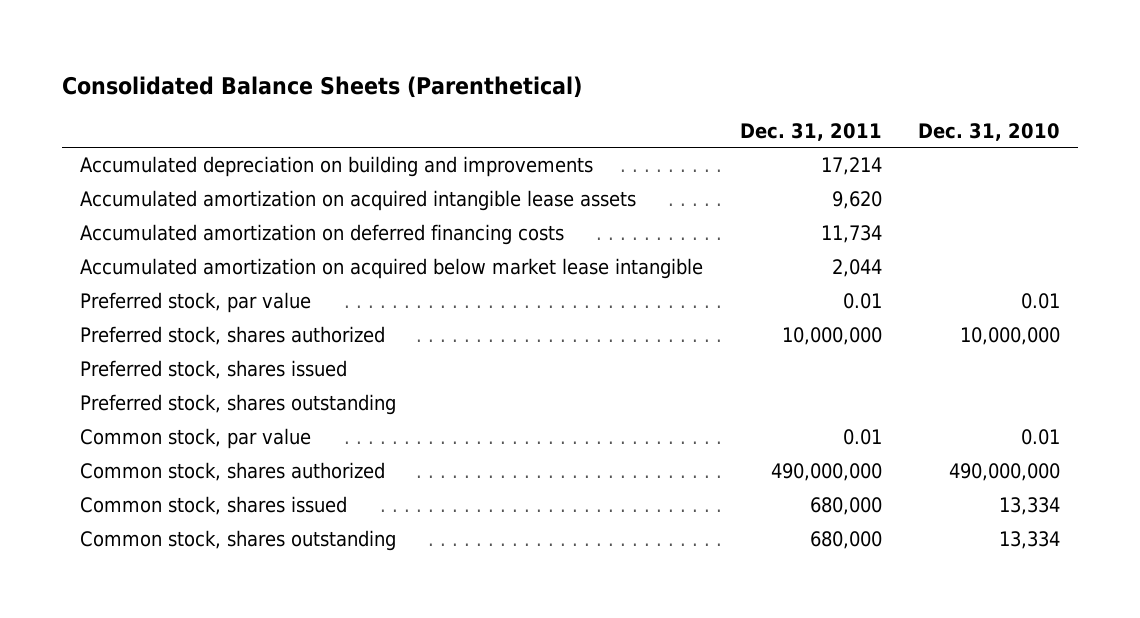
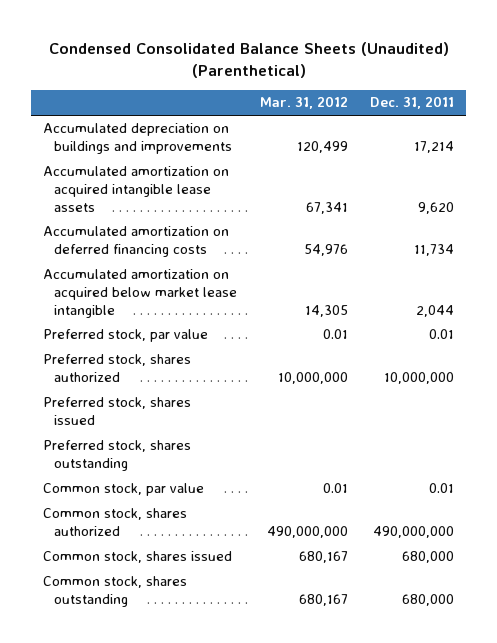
[62,75,583,98] Consolidated Balance Sheets (Parenthetical) -> [48,41,449,78] Condensed Consolidated Balance Sheets (Unaudited) (Parenthetical)
[917,122,1060,141] Dec. 31, 2010 -> none
none -> [259,96,348,110] Mar. 31, 2012
[80,156,594,178] Accumulated depreciation on building and improvements -> [42,123,233,155] Accumulated depreciation on buildings and improvements

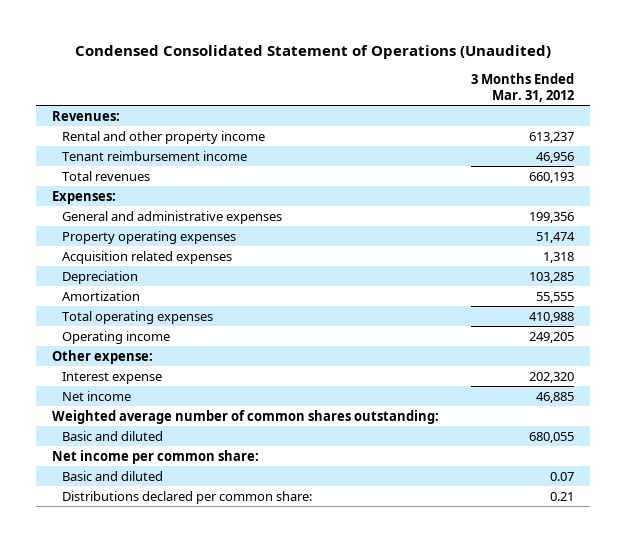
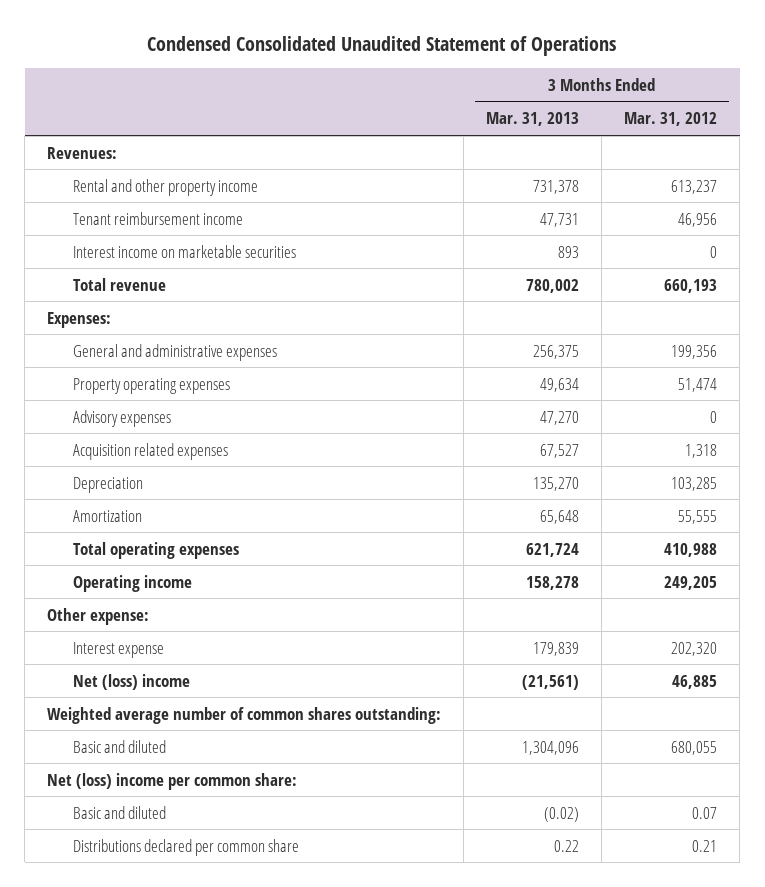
[75,45,552,60] Condensed Consolidated Statement of Operations (Unaudited) -> [147,36,617,57] Condensed Consolidated Unaudited Statement of Operations
none -> [486,112,580,127] Mar. 31, 2013
none -> [73,244,297,258] Interest income on marketable securities
[62,170,151,181] Total revenues -> [73,277,167,291] Total revenue
none -> [73,409,172,427] Advisory expenses
[62,390,132,401] Net income -> [73,673,191,690] Net (loss) income
[51,449,259,464] Net income per common share: -> [47,772,298,790] Net (loss) income per common share:
[62,490,313,504] Distributions declared per common share: -> [73,838,300,856] Distributions declared per common share

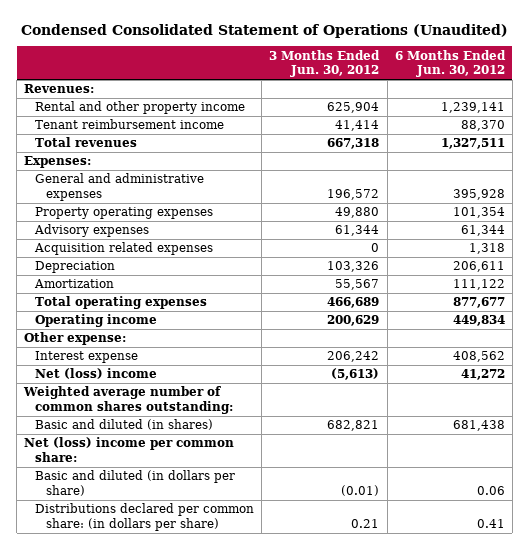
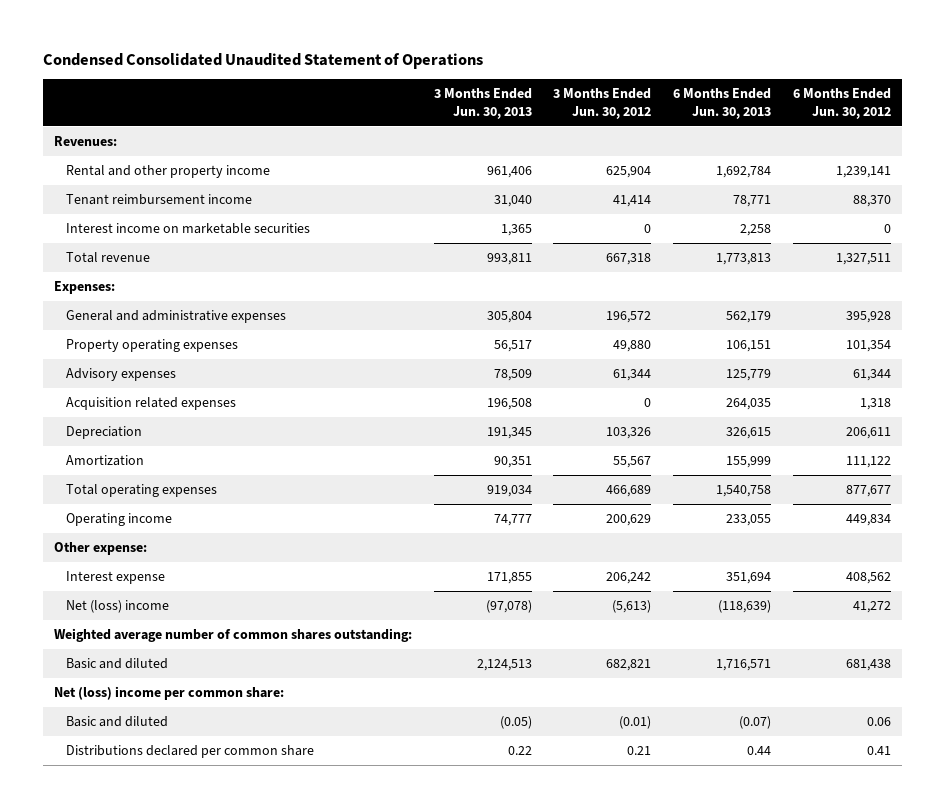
[20,23,508,38] Condensed Consolidated Statement of Operations (Unaudited) -> [43,53,484,70] Condensed Consolidated Unaudited Statement of Operations
none -> [433,88,532,119] 3 Months Ended Jun. 30, 2013
none -> [673,88,772,119] 6 Months Ended Jun. 30, 2013
none -> [65,223,310,235] Interest income on marketable securities
[35,137,138,148] Total revenues -> [65,252,150,264] Total revenue
[35,419,214,431] Basic and diluted (in shares) -> [65,658,168,670] Basic and diluted
[35,470,236,496] Basic and diluted (in dollars per share) -> [65,716,168,728] Basic and diluted
[35,503,255,531] Distributions declared per common share: (in dollars per share) -> [65,745,314,759] Distributions declared per common share

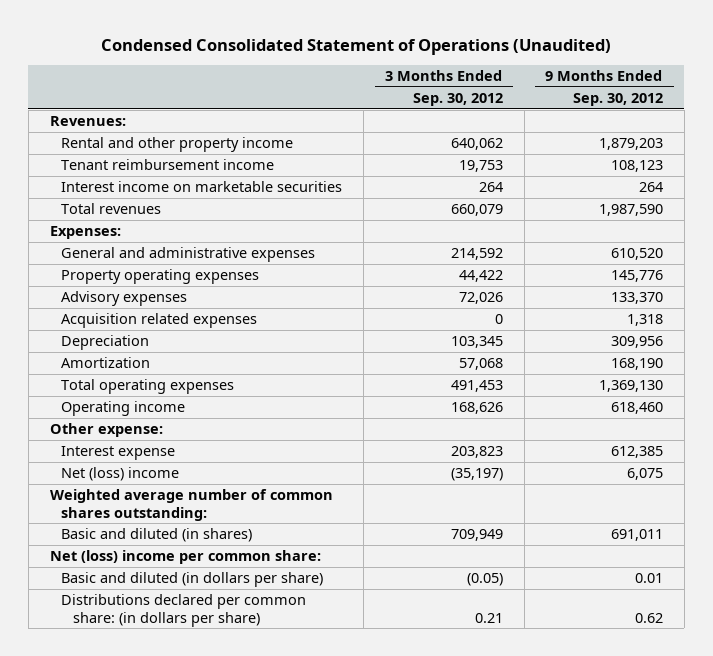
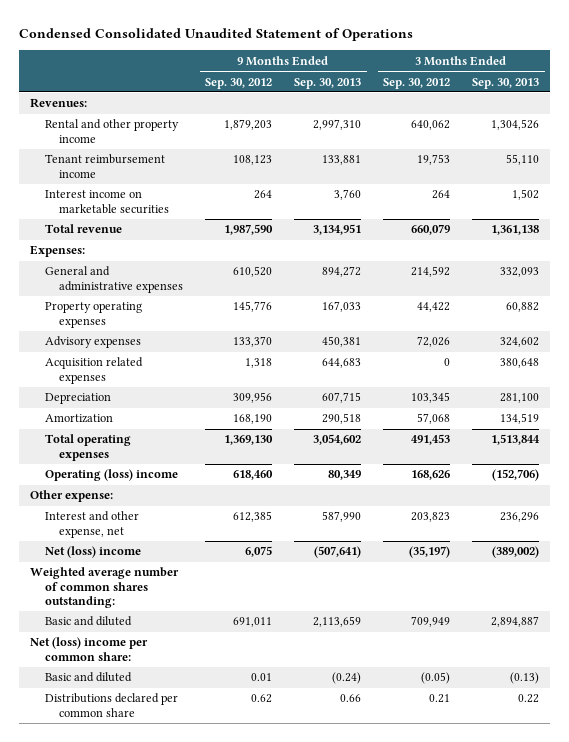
[101,38,612,55] Condensed Consolidated Statement of Operations (Unaudited) -> [18,28,413,42] Condensed Consolidated Unaudited Statement of Operations
none -> [294,77,362,89] Sep. 30, 2013
none -> [472,77,540,89] Sep. 30, 2013
[61,203,162,215] Total revenues -> [44,224,122,234] Total revenue
[61,401,186,417] Operating income -> [44,469,178,482] Operating (loss) income
[61,446,176,461] Interest expense -> [44,511,139,538] Interest and other expense, net
[61,528,253,543] Basic and diluted (in shares) -> [44,616,132,627] Basic and diluted
[61,572,324,588] Basic and diluted (in dollars per share) -> [44,672,132,683] Basic and diluted
[61,594,307,627] Distributions declared per common share: (in dollars per share) -> [44,693,178,717] Distributions declared per common share

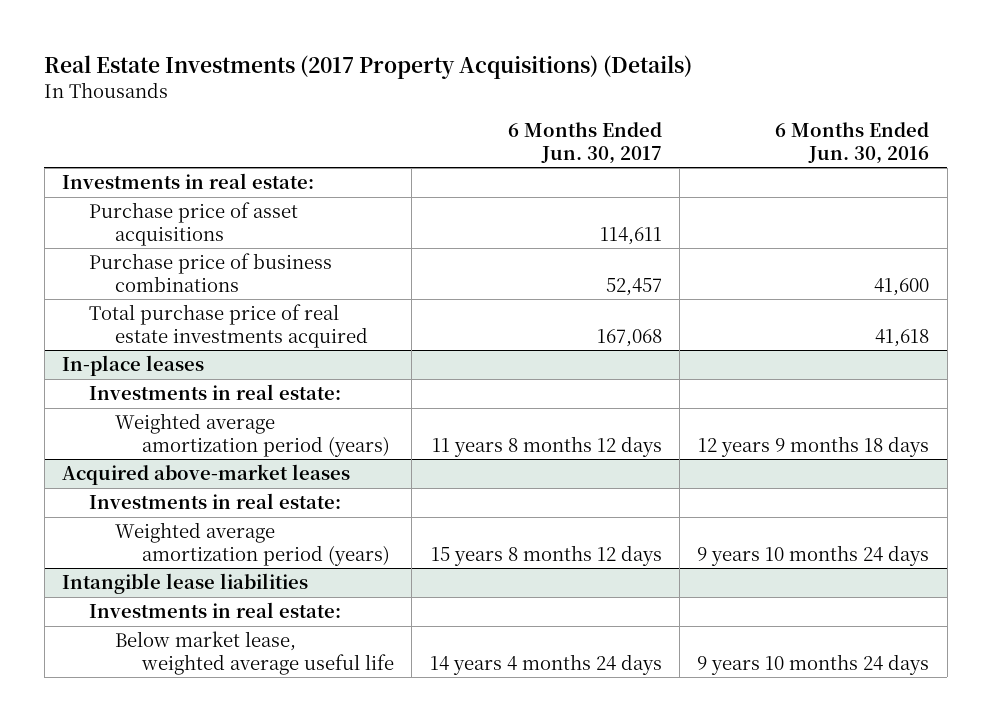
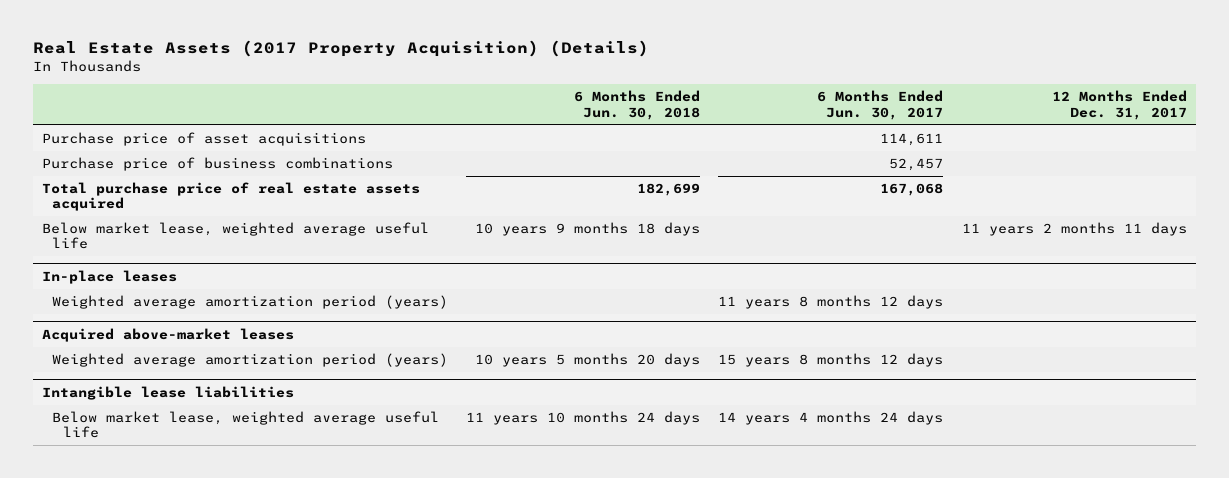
[44,54,693,79] Real Estate Investments (2017 Property Acquisitions) (Details) -> [33,40,650,58] Real Estate Assets (2017 Property Acquisition) (Details)
[775,122,930,164] 6 Months Ended Jun. 30, 2016 -> none
none -> [574,90,701,120] 6 Months Ended Jun. 30, 2018
none -> [1051,90,1187,120] 12 Months Ended Dec. 31, 2017
[62,172,315,189] Investments in real estate: -> none
[88,303,369,348] Total purchase price of real estate investments acquired -> [42,182,421,212] Total purchase price of real estate assets acquired
none -> [42,222,430,250] Below market lease, weighted average useful life
[88,383,341,400] Investments in real estate: -> none
[88,492,341,509] Investments in real estate: -> none
[88,601,341,618] Investments in real estate: -> none

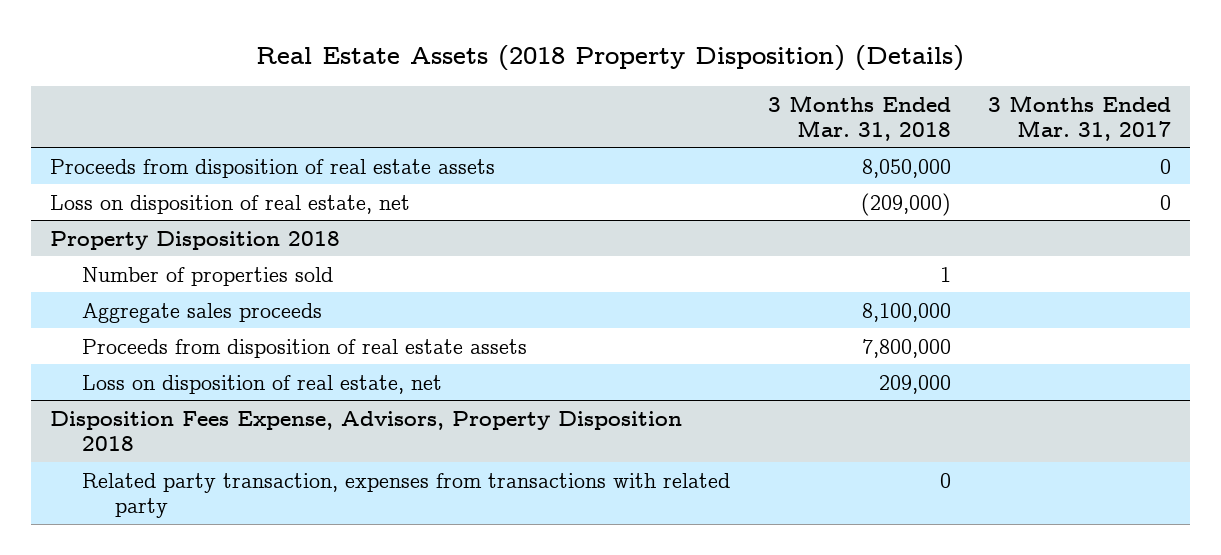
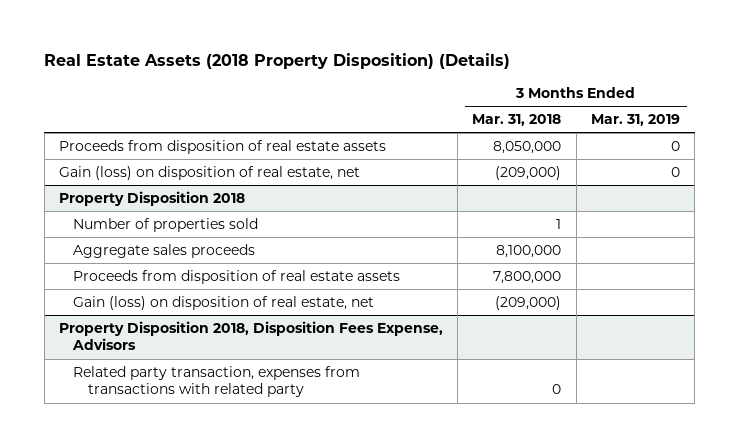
[988,94,1172,141] 3 Months Ended Mar. 31, 2017 -> none
none -> [590,114,680,127] Mar. 31, 2019
[49,194,410,214] Loss on disposition of real estate, net -> [58,165,360,180] Gain (loss) on disposition of real estate, net
[82,374,443,394] Loss on disposition of real estate, net -> [73,295,375,310] Gain (loss) on disposition of real estate, net
[878,374,951,394] 209,000 -> [495,295,562,310] (209,000)
[49,410,682,451] Disposition Fees Expense, Advisors, Property Disposition 2018 -> [58,320,443,351] Property Disposition 2018, Disposition Fees Expense, Advisors

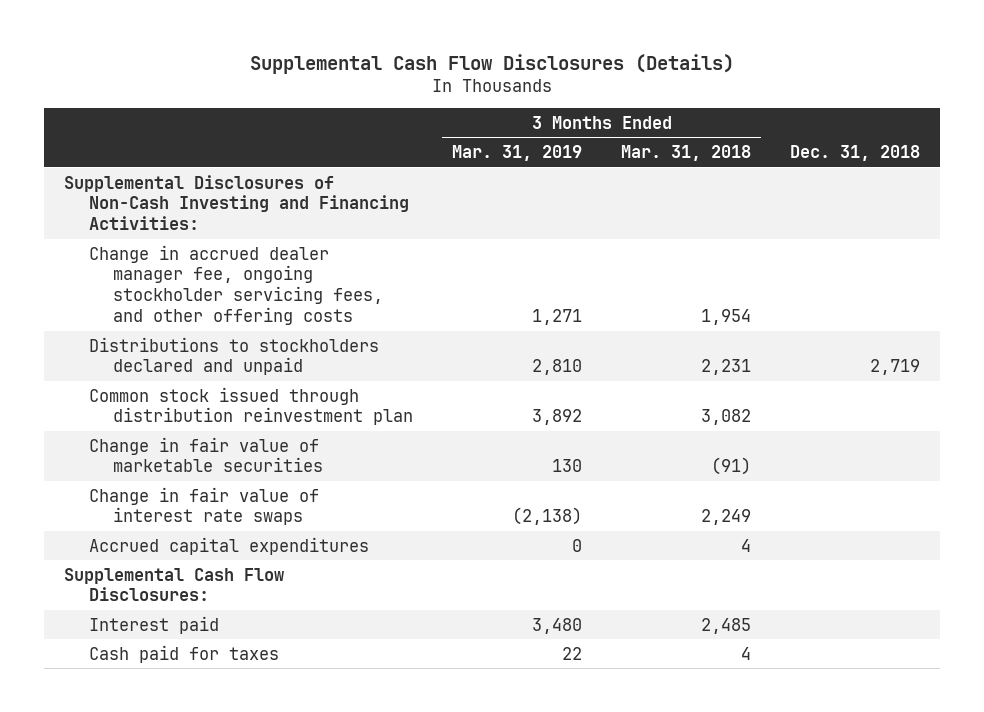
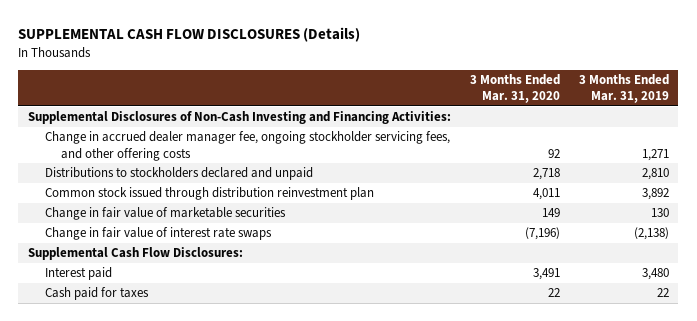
[250,53,735,74] Supplemental Cash Flow Disclosures (Details) -> [18,26,361,42] SUPPLEMENTAL CASH FLOW DISCLOSURES (Details)
[621,145,752,162] Mar. 31, 2018 -> none
[790,145,921,162] Dec. 31, 2018 -> none
none -> [469,74,560,104] 3 Months Ended Mar. 31, 2020
[88,536,369,555] Accrued capital expenditures -> none

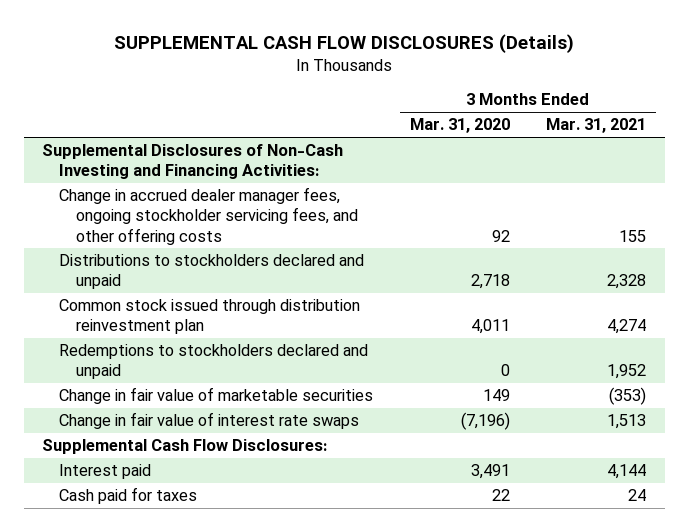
[578,74,669,104] 3 Months Ended Mar. 31, 2019 -> none
none -> [546,118,647,134] Mar. 31, 2021
[44,131,450,161] Change in accrued dealer manager fee, ongoing stockholder servicing fees, and other offering costs -> [58,187,358,245] Change in accrued dealer manager fees, ongoing stockholder servicing fees, and other offering costs
none -> [58,344,368,380] Redemptions to stockholders declared and unpaid

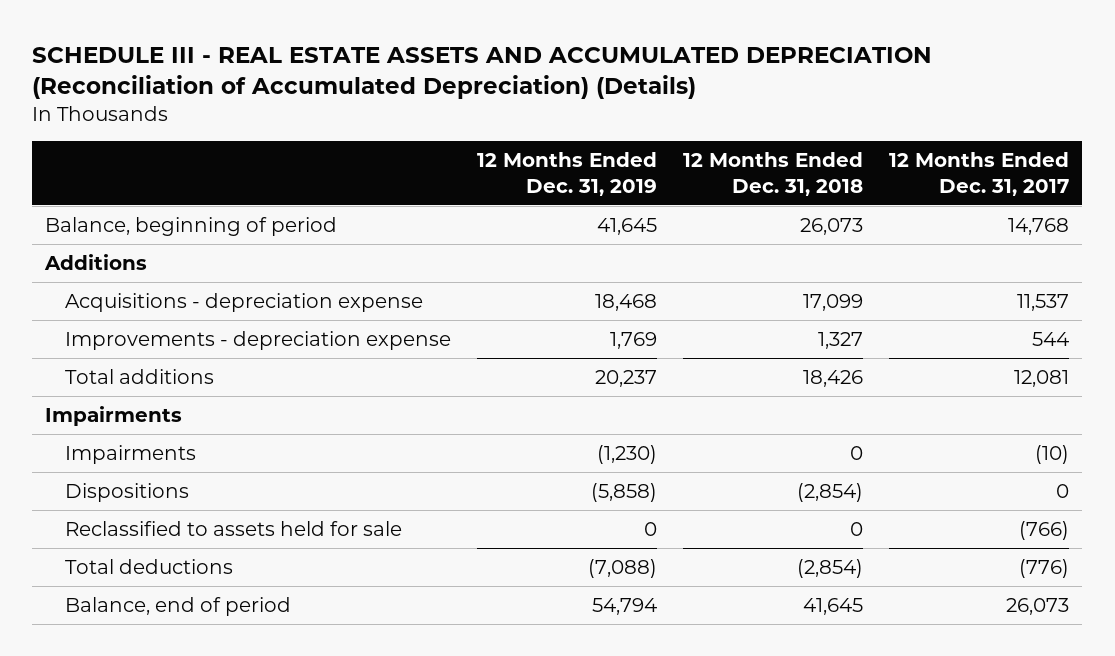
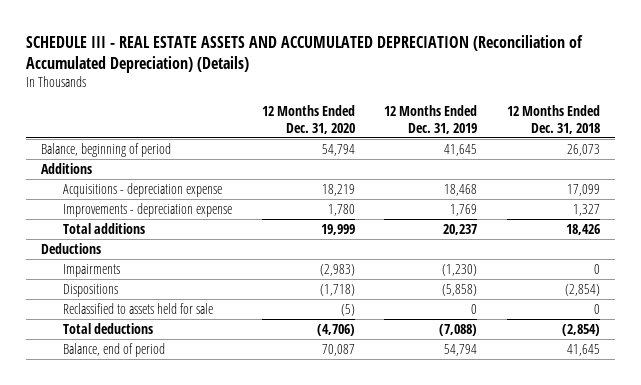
[889,151,1070,196] 12 Months Ended Dec. 31, 2017 -> none
none -> [261,105,355,134] 12 Months Ended Dec. 31, 2020
[45,406,183,427] Impairments -> [41,243,102,255] Deductions

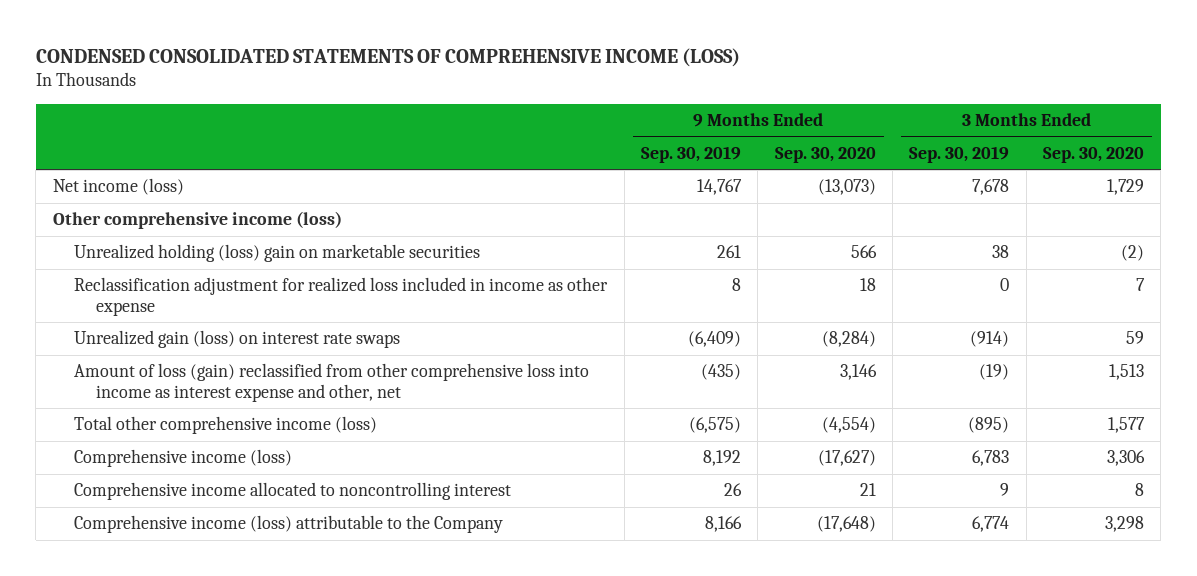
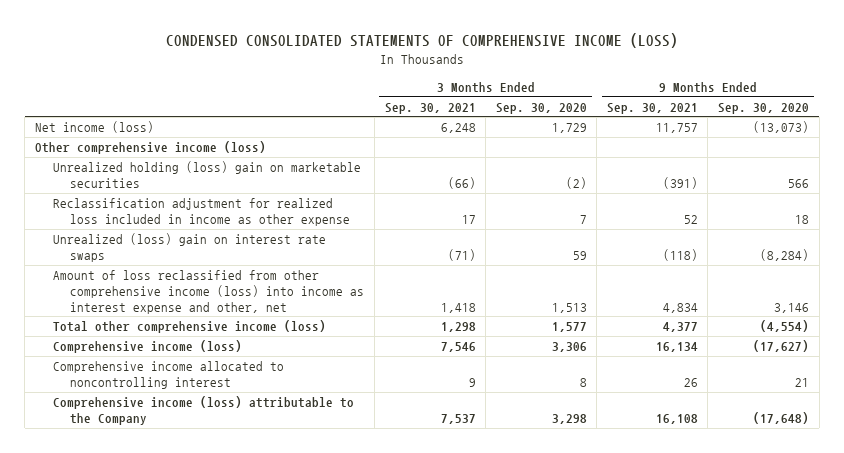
[640,145,741,163] Sep. 30, 2019 -> none
[909,145,1010,163] Sep. 30, 2019 -> none
none -> [384,102,476,114] Sep. 30, 2021
none -> [606,102,698,114] Sep. 30, 2021
[74,330,401,349] Unrealized gain (loss) on interest rate swaps -> [52,233,326,262] Unrealized (loss) gain on interest rate swaps
[74,363,590,402] Amount of loss (gain) reclassified from other comprehensive loss into income as interest expense and other, net -> [52,270,365,314] Amount of loss reclassified from other comprehensive income (loss) into income as interest expense and other, net

